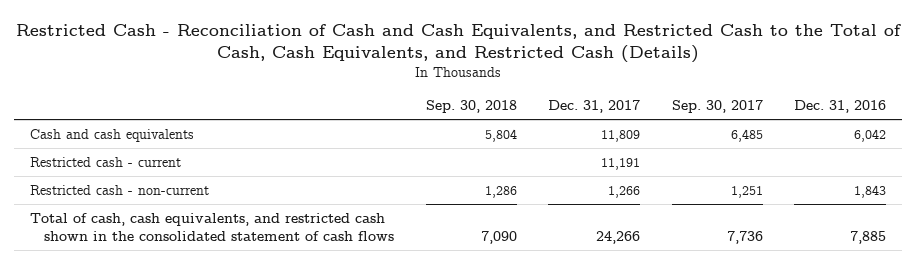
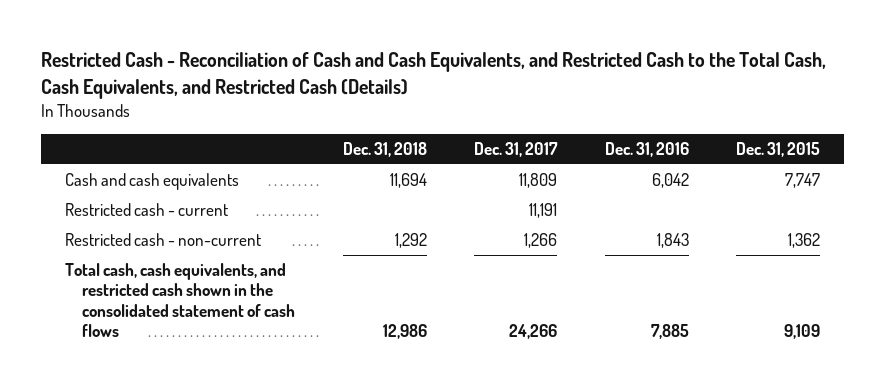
[15,23,901,64] Restricted Cash - Reconciliation of Cash and Cash Equivalents, and Restricted Cash to the Total of Cash, Cash Equivalents, and Restricted Cash (Details) -> [41,52,827,99] Restricted Cash - Reconciliation of Cash and Cash Equivalents, and Restricted Cash to the Total Cash, Cash Equivalents, and Restricted Cash (Details)
[425,100,517,114] Sep. 30, 2018 -> none
[671,100,763,114] Sep. 30, 2017 -> none
none -> [342,141,427,157] Dec. 31, 2018
none -> [736,141,821,157] Dec. 31, 2015
[29,212,395,241] Total of cash, cash equivalents, and restricted cash shown in the consolidated statement of cash flows -> [64,263,295,337] Total cash, cash equivalents, and restricted cash shown in the consolidated statement of cash flows

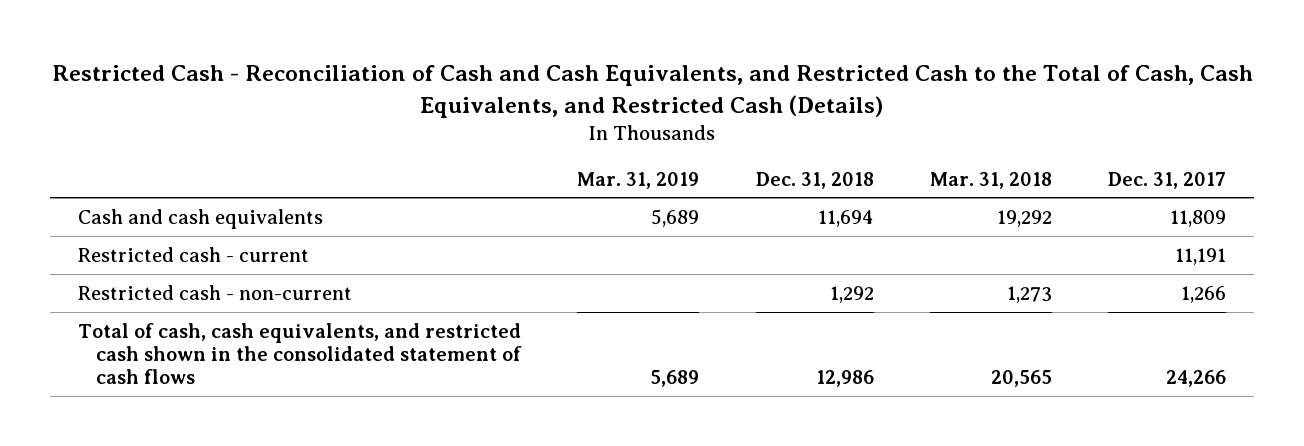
[41,52,827,99] Restricted Cash - Reconciliation of Cash and Cash Equivalents, and Restricted Cash to the Total Cash, Cash Equivalents, and Restricted Cash (Details) -> [52,65,1254,118] Restricted Cash - Reconciliation of Cash and Cash Equivalents, and Restricted Cash to the Total of Cash, Cash Equivalents, and Restricted Cash (Details)
[604,141,689,157] Dec. 31, 2016 -> none
[736,141,821,157] Dec. 31, 2015 -> none
none -> [577,171,700,189] Mar. 31, 2019
none -> [929,171,1052,189] Mar. 31, 2018
[64,263,295,337] Total cash, cash equivalents, and restricted cash shown in the consolidated statement of cash flows -> [78,322,522,385] Total of cash, cash equivalents, and restricted cash shown in the consolidated statement of cash flows

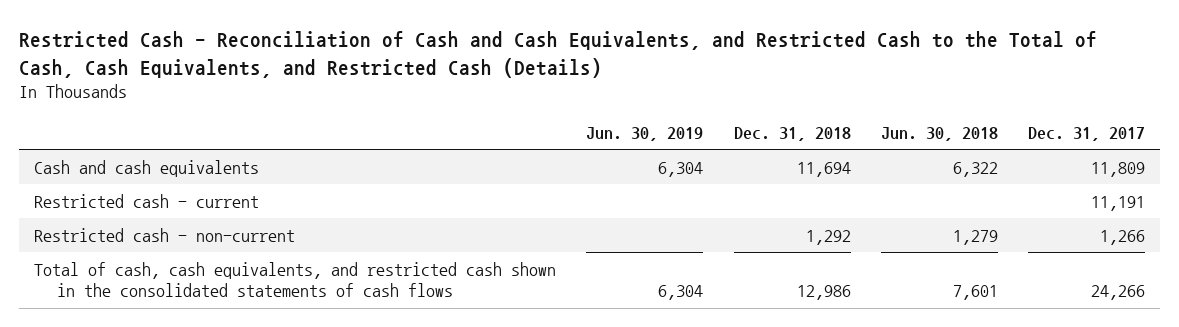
[577,171,700,189] Mar. 31, 2019 -> none
[929,171,1052,189] Mar. 31, 2018 -> none
none -> [586,126,704,141] Jun. 30, 2019
none -> [880,126,998,141] Jun. 30, 2018
[78,322,522,385] Total of cash, cash equivalents, and restricted cash shown in the consolidated statement of cash flows -> [33,261,556,298] Total of cash, cash equivalents, and restricted cash shown in the consolidated statements of cash flows

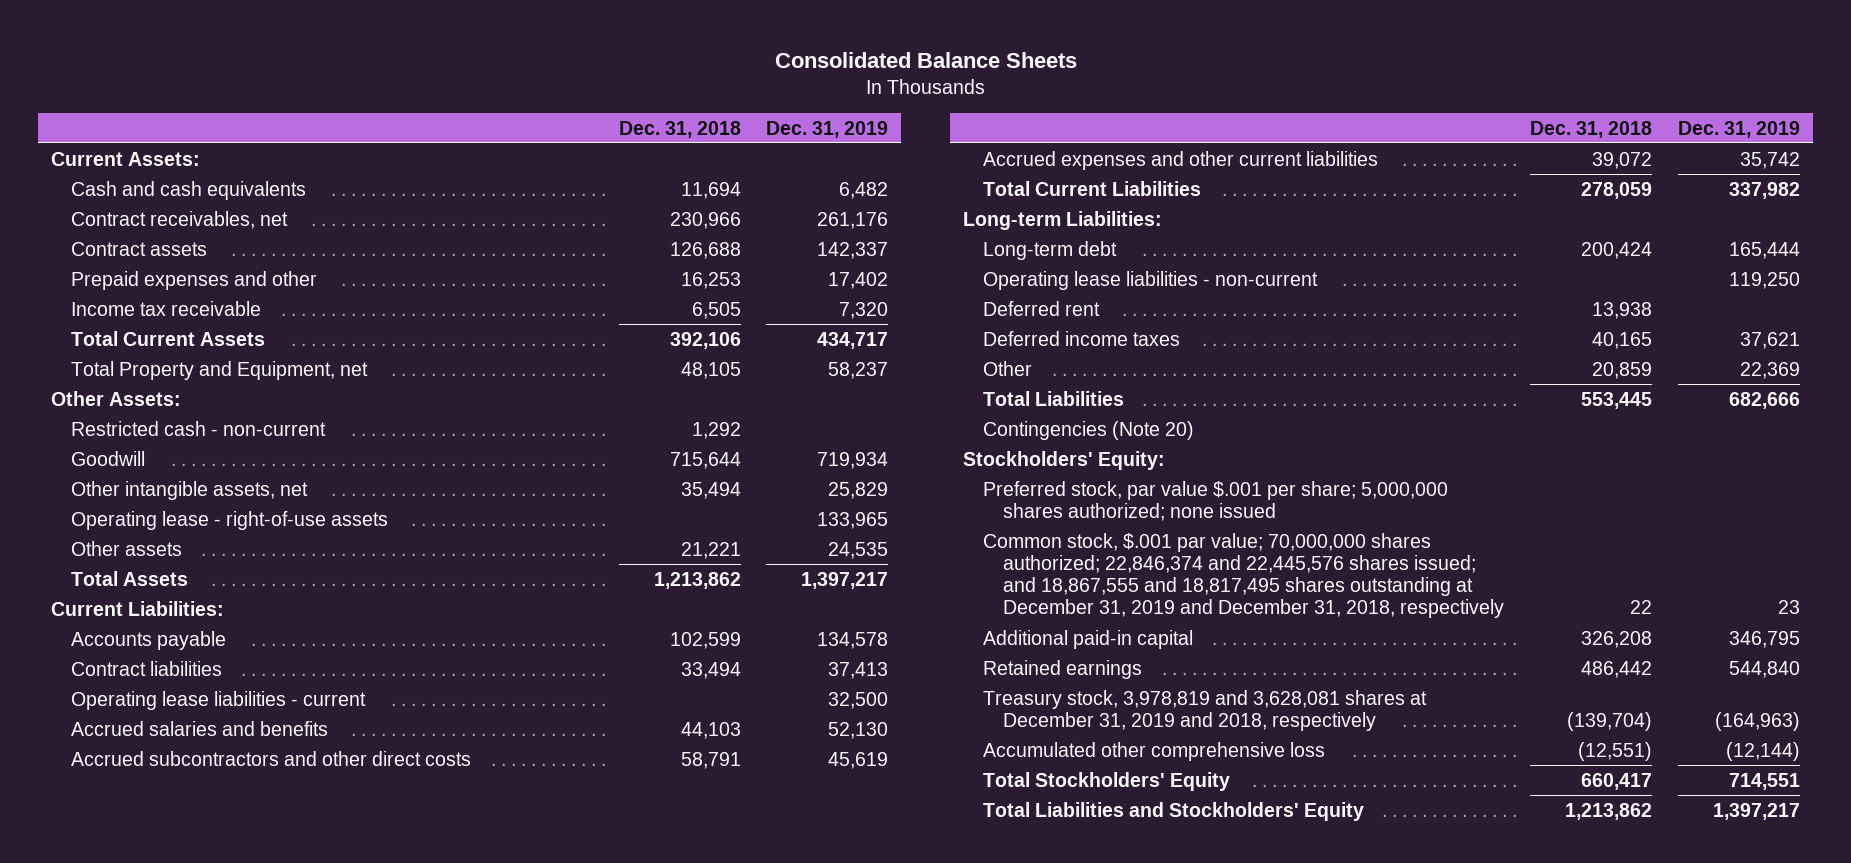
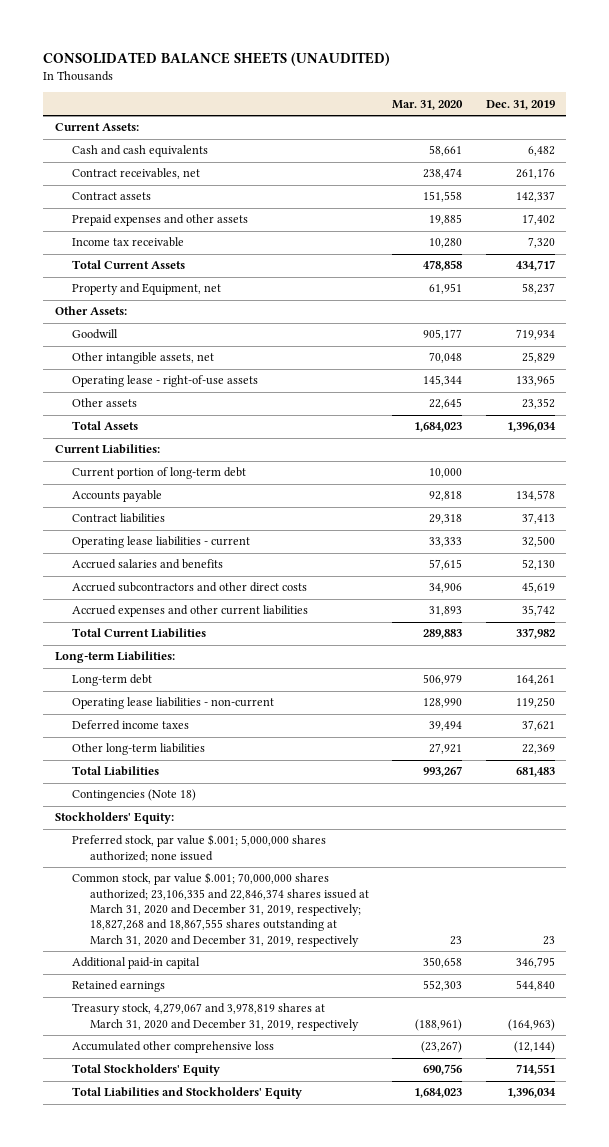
[774,51,1077,68] Consolidated Balance Sheets -> [43,51,391,66] CONSOLIDATED BALANCE SHEETS (UNAUDITED)
[618,120,741,138] Dec. 31, 2018 -> none
none -> [392,99,464,110] Mar. 31, 2020
[71,270,318,290] Prepaid expenses and other -> [72,214,249,227] Prepaid expenses and other assets
[71,360,369,380] Total Property and Equipment, net -> [72,283,222,296] Property and Equipment, net
[71,420,327,436] Restricted cash - non-current -> none
[828,541,889,559] 24,535 -> [521,398,555,410] 23,352
[801,571,889,589] 1,397,217 -> [506,422,556,433] 1,396,034
none -> [72,467,247,480] Current portion of long-term debt
[1729,241,1801,259] 165,444 -> [515,675,555,686] 164,261
[983,300,1101,316] Deferred rent -> none
[983,360,1033,376] Other -> [72,743,206,756] Other long-term liabilities
[1729,391,1801,409] 682,666 -> [515,767,555,778] 681,483
[983,420,1195,440] Contingencies (Note 20) -> [72,789,197,802] Contingencies (Note 18)
[983,480,1449,521] Preferred stock, par value $.001 per share; 5,000,000 shares authorized; none issued -> [72,834,327,862] Preferred stock, par value $.001; 5,000,000 shares authorized; none issued
[983,532,1505,619] Common stock, $.001 par value; 70,000,000 shares authorized; 22,846,374 and 22,445,576 shares issued; and 18,867,555 and 18,817,495 shares outstanding at December 31, 2019 and December 31, 2018, respectively -> [72,872,370,947] Common stock, par value $.001; 70,000,000 shares authorized; 23,106,335 and 22,846,374 shares issued at March 31, 2020 and December 31, 2019, respectively; 18,827,268 and 18,867,555 shares outstanding at March 31, 2020 and December 31, 2019, respectively
[983,689,1428,731] Treasury stock, 3,978,819 and 3,628,081 shares at December 31, 2019 and 2018, respectively -> [72,1003,360,1031] Treasury stock, 4,279,067 and 3,978,819 shares at March 31, 2020 and December 31, 2019, respectively
[1713,802,1801,820] 1,397,217 -> [506,1088,556,1099] 1,396,034

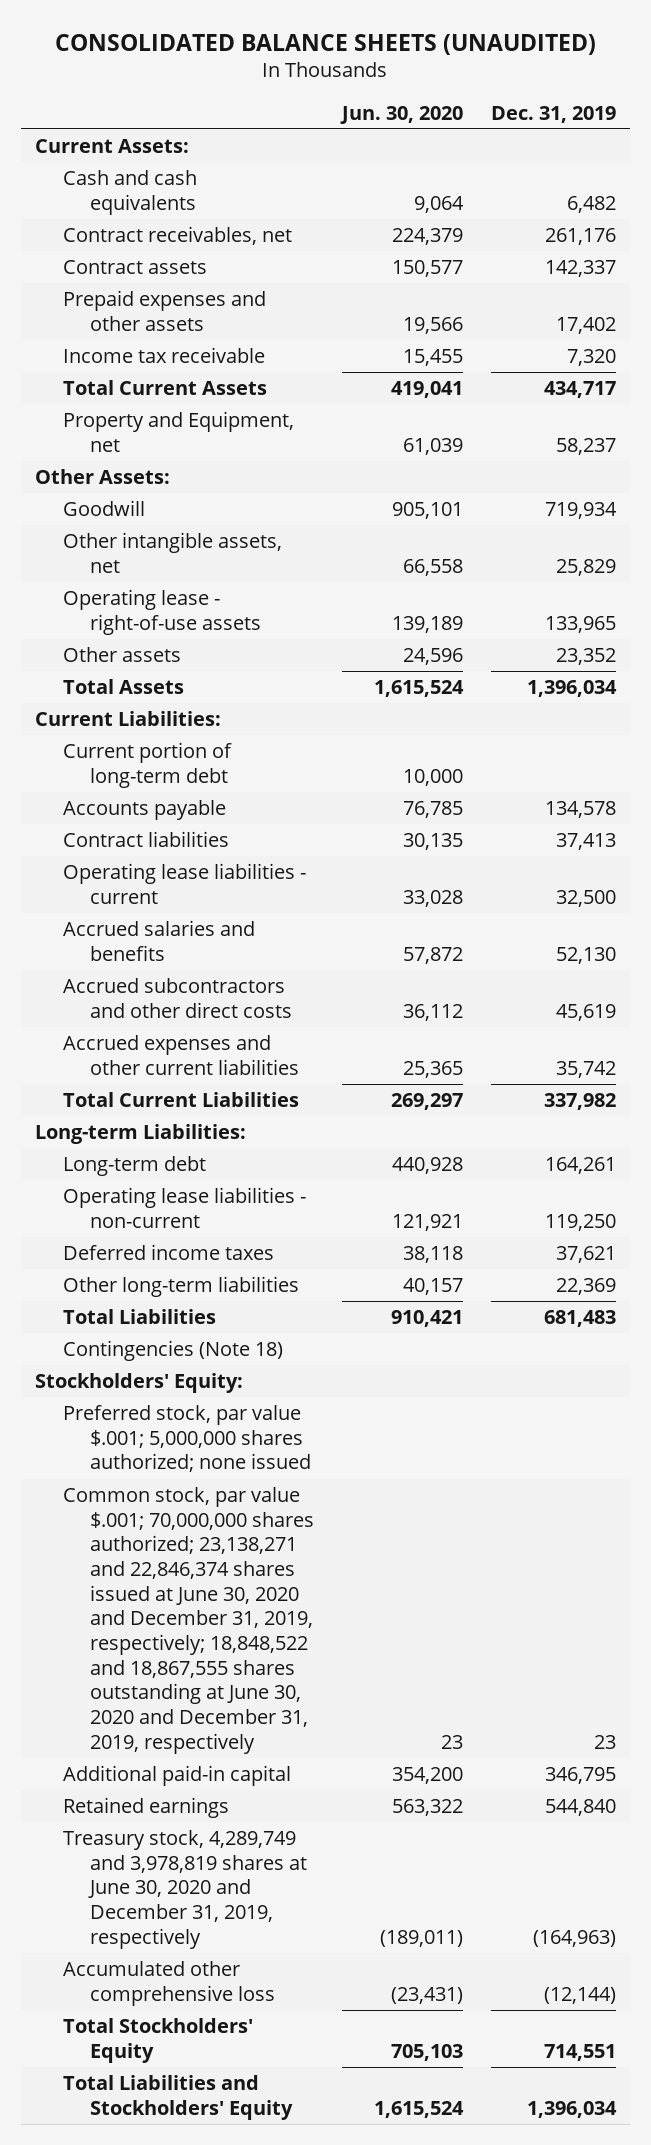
[392,99,464,110] Mar. 31, 2020 -> none
none -> [340,105,464,124] Jun. 30, 2020
[72,872,370,947] Common stock, par value $.001; 70,000,000 shares authorized; 23,106,335 and 22,846,374 shares issued at March 31, 2020 and December 31, 2019, respectively; 18,827,268 and 18,867,555 shares outstanding at March 31, 2020 and December 31, 2019, respectively -> [62,1487,315,1754] Common stock, par value $.001; 70,000,000 shares authorized; 23,138,271 and 22,846,374 shares issued at June 30, 2020 and December 31, 2019, respectively; 18,848,522 and 18,867,555 shares outstanding at June 30, 2020 and December 31, 2019, respectively
[72,1003,360,1031] Treasury stock, 4,279,067 and 3,978,819 shares at March 31, 2020 and December 31, 2019, respectively -> [62,1830,308,1949] Treasury stock, 4,289,749 and 3,978,819 shares at June 30, 2020 and December 31, 2019, respectively

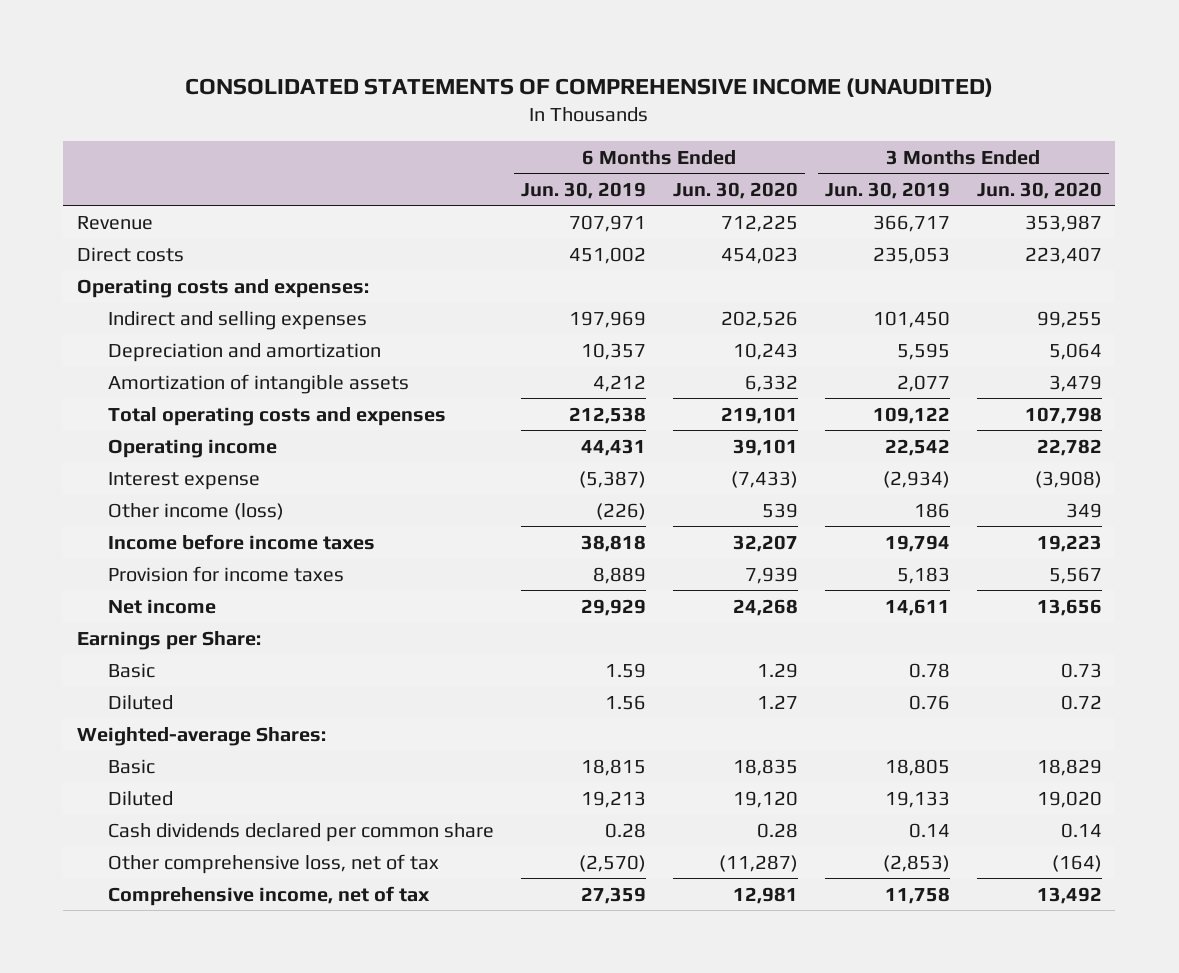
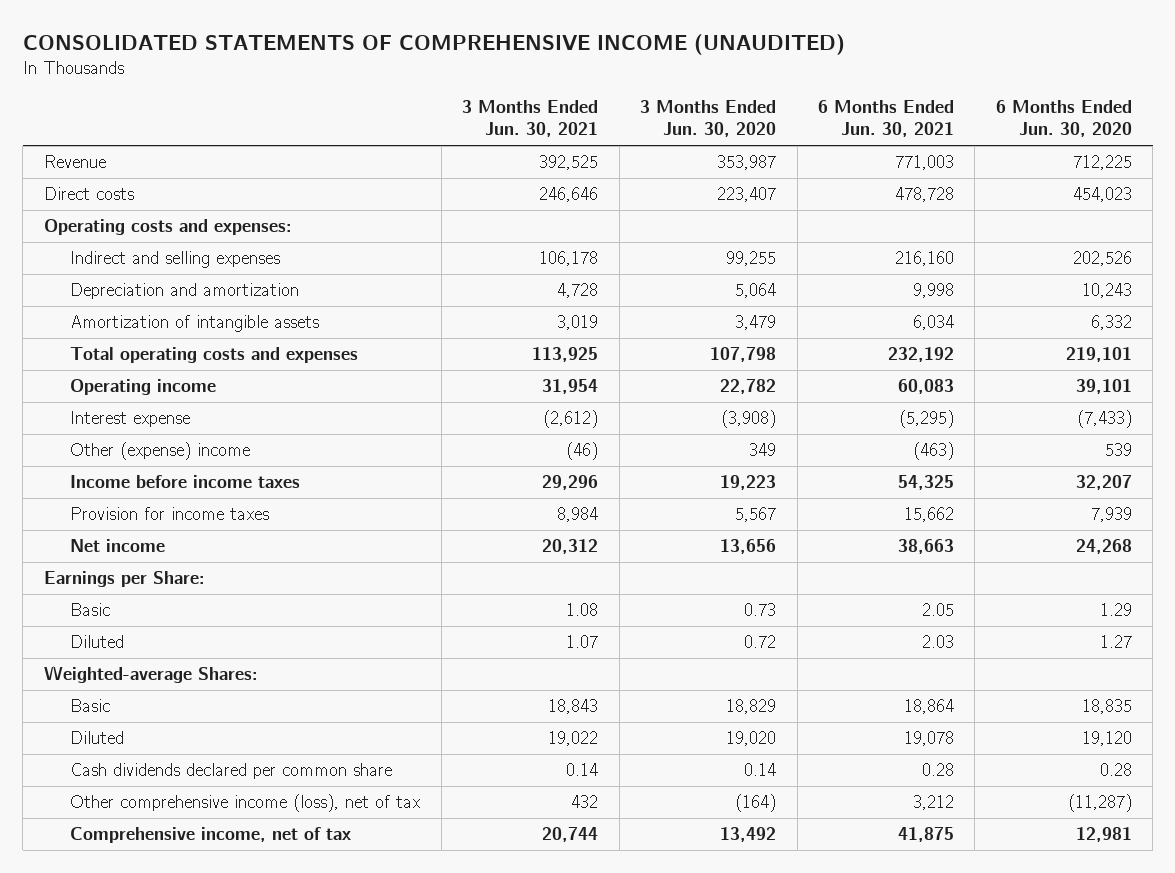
[520,181,646,199] Jun. 30, 2019 -> none
[824,181,950,199] Jun. 30, 2019 -> none
none -> [462,100,599,138] 3 Months Ended Jun. 30, 2021
none -> [817,100,954,138] 6 Months Ended Jun. 30, 2021
[107,502,284,520] Other income (loss) -> [70,442,251,461] Other (expense) income
[107,853,439,874] Other comprehensive loss, net of tax -> [70,794,421,813] Other comprehensive income (loss), net of tax

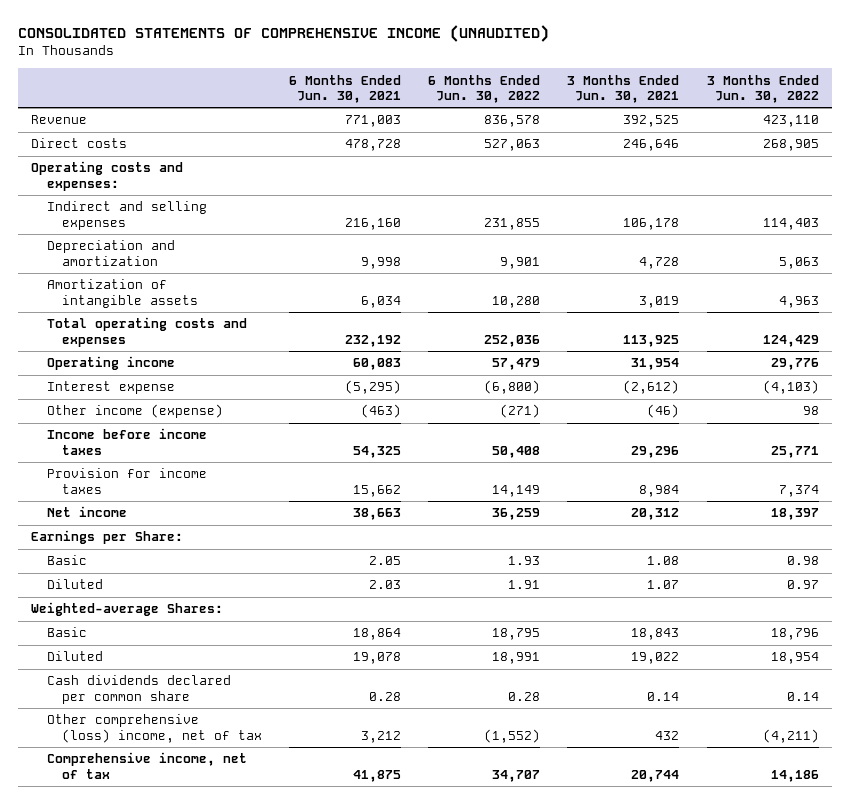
[640,100,777,138] 3 Months Ended Jun. 30, 2020 -> none
[995,100,1132,138] 6 Months Ended Jun. 30, 2020 -> none
none -> [428,74,541,103] 6 Months Ended Jun. 30, 2022
none -> [706,74,819,103] 3 Months Ended Jun. 30, 2022
[70,442,251,461] Other (expense) income -> [46,404,223,419] Other income (expense)
[70,794,421,813] Other comprehensive income (loss), net of tax -> [46,714,262,743] Other comprehensive (loss) income, net of tax

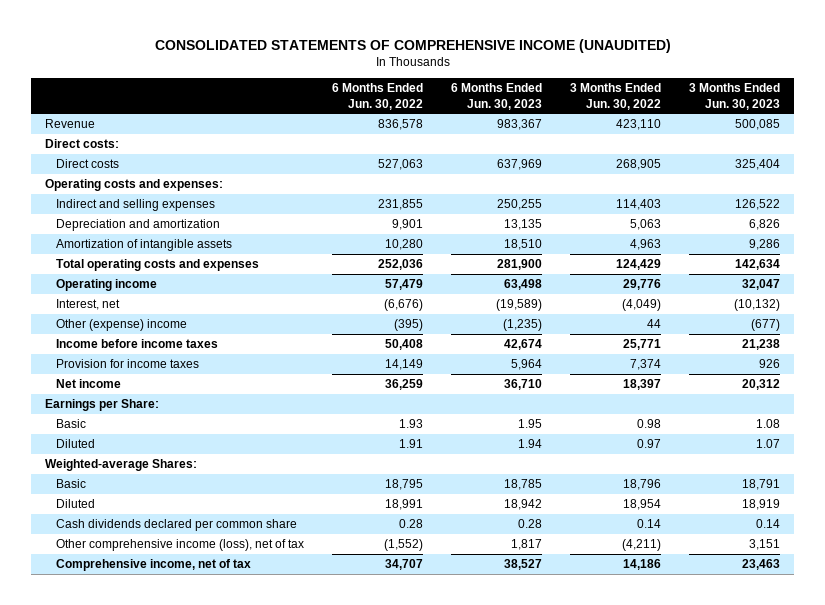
[289,74,402,103] 6 Months Ended Jun. 30, 2021 -> none
[567,74,680,103] 3 Months Ended Jun. 30, 2021 -> none
none -> [451,83,543,110] 6 Months Ended Jun. 30, 2023
none -> [688,83,780,110] 3 Months Ended Jun. 30, 2023
none -> [45,138,120,148] Direct costs:
[46,381,175,395] Interest expense -> none
none -> [56,298,121,310] Interest, net
[46,404,223,419] Other income (expense) -> [56,318,188,331] Other (expense) income
[500,404,541,419] (271) -> [394,318,424,331] (395)
[802,406,819,416] 98 -> [647,318,662,328] 44
[46,714,262,743] Other comprehensive (loss) income, net of tax -> [56,538,305,551] Other comprehensive income (loss), net of tax

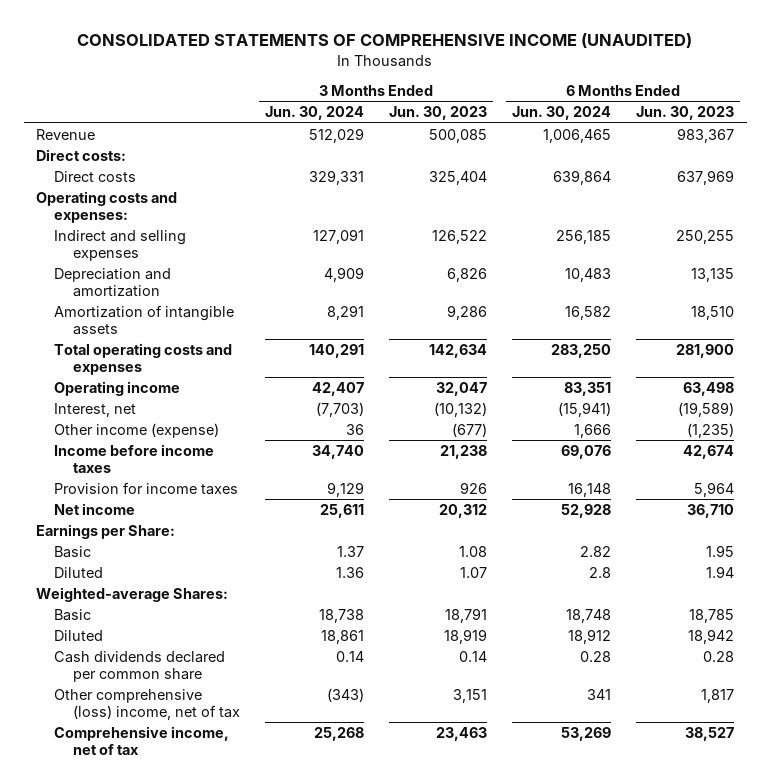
[332,83,424,110] 6 Months Ended Jun. 30, 2022 -> none
[570,83,662,110] 3 Months Ended Jun. 30, 2022 -> none
none -> [264,106,364,121] Jun. 30, 2024
none -> [512,106,612,121] Jun. 30, 2024
[56,318,188,331] Other (expense) income -> [54,422,220,438] Other income (expense)
[56,538,305,551] Other comprehensive income (loss), net of tax -> [54,688,240,721] Other comprehensive (loss) income, net of tax

